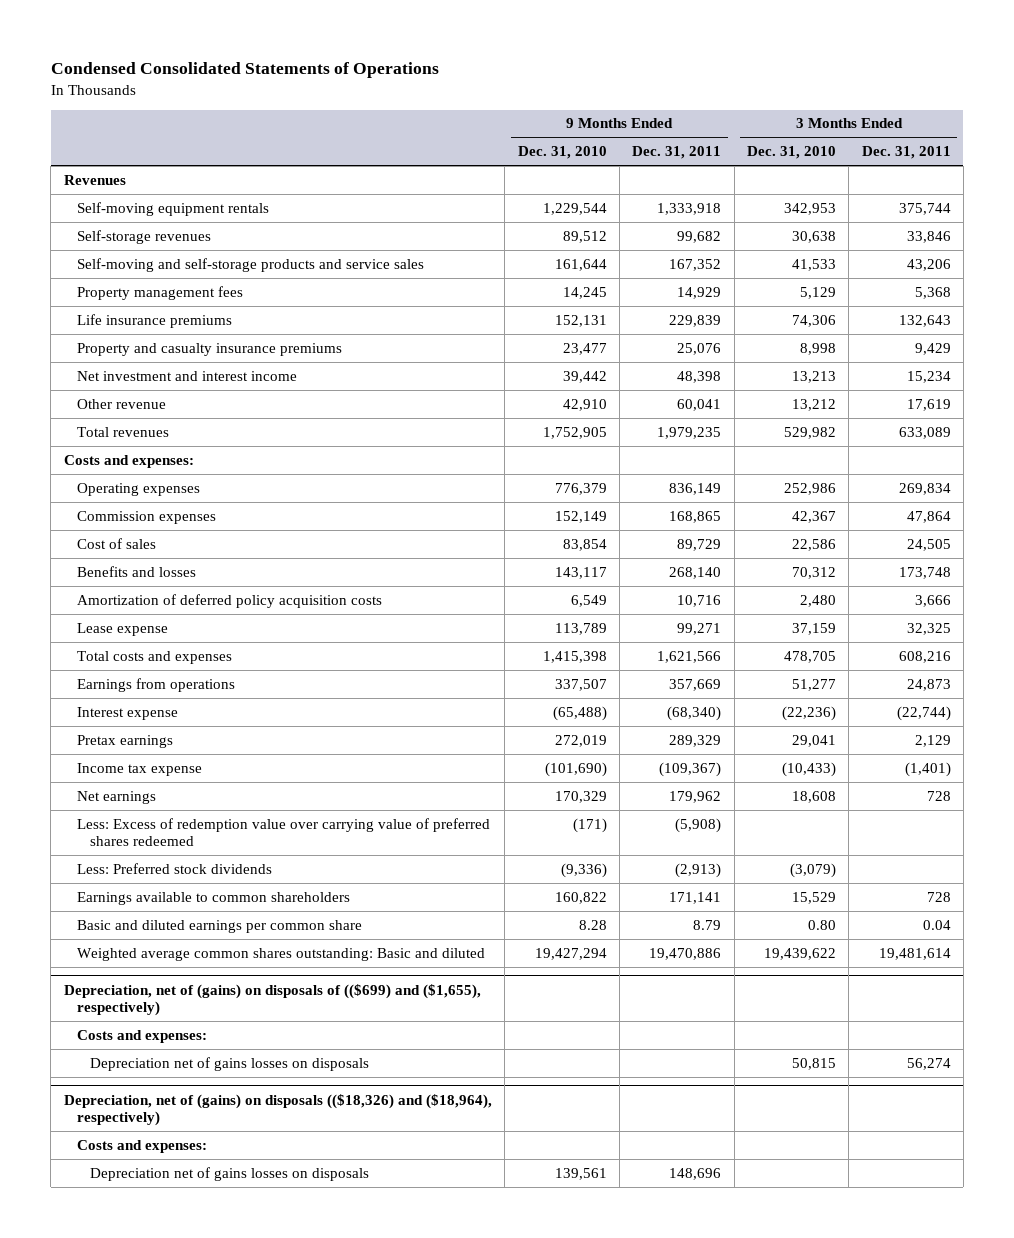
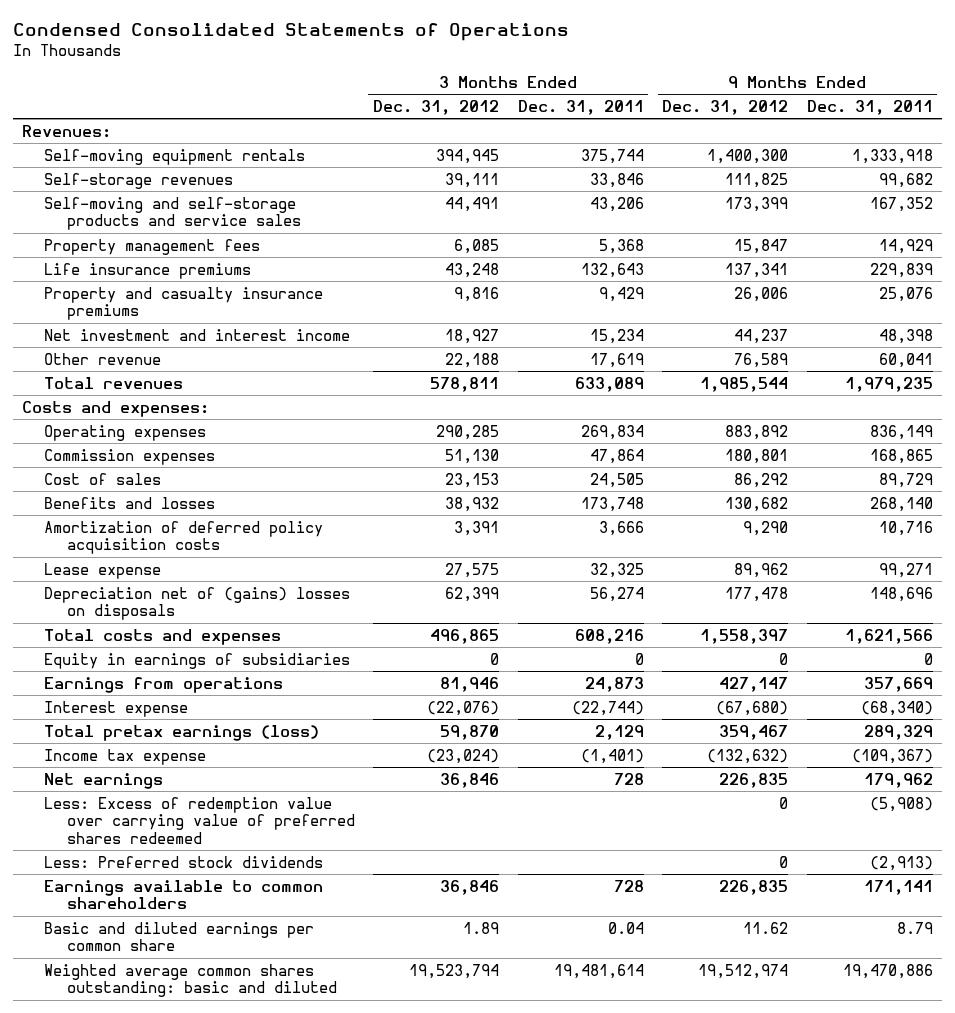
[517,146,607,160] Dec. 31, 2010 -> none
[746,146,836,160] Dec. 31, 2010 -> none
none -> [373,100,500,116] Dec. 31, 2012
none -> [662,100,789,116] Dec. 31, 2012
[63,174,126,185] Revenues -> [21,124,111,138] Revenues:
none -> [44,586,351,621] Depreciation net of (gains) losses on disposals
none -> [44,652,351,669] Equity in earnings of subsidiaries
[77,734,174,748] Pretax earnings -> [44,724,320,741] Total pretax earnings (loss)
[63,983,481,1017] Depreciation, net of (gains) on disposals of (($699) and ($1,655), respectively) -> none
[77,1029,208,1043] Costs and expenses: -> none
[90,1056,370,1071] Depreciation net of gains losses on disposals -> none
[63,1093,492,1127] Depreciation, net of (gains) on disposals (($18,326) and ($18,964), respectively) -> none
[77,1139,208,1153] Costs and expenses: -> none
[90,1166,370,1181] Depreciation net of gains losses on disposals -> none
[77,947,486,961] Weighted average common shares outstanding: Basic and diluted -> [44,963,337,998] Weighted average common shares outstanding: basic and diluted

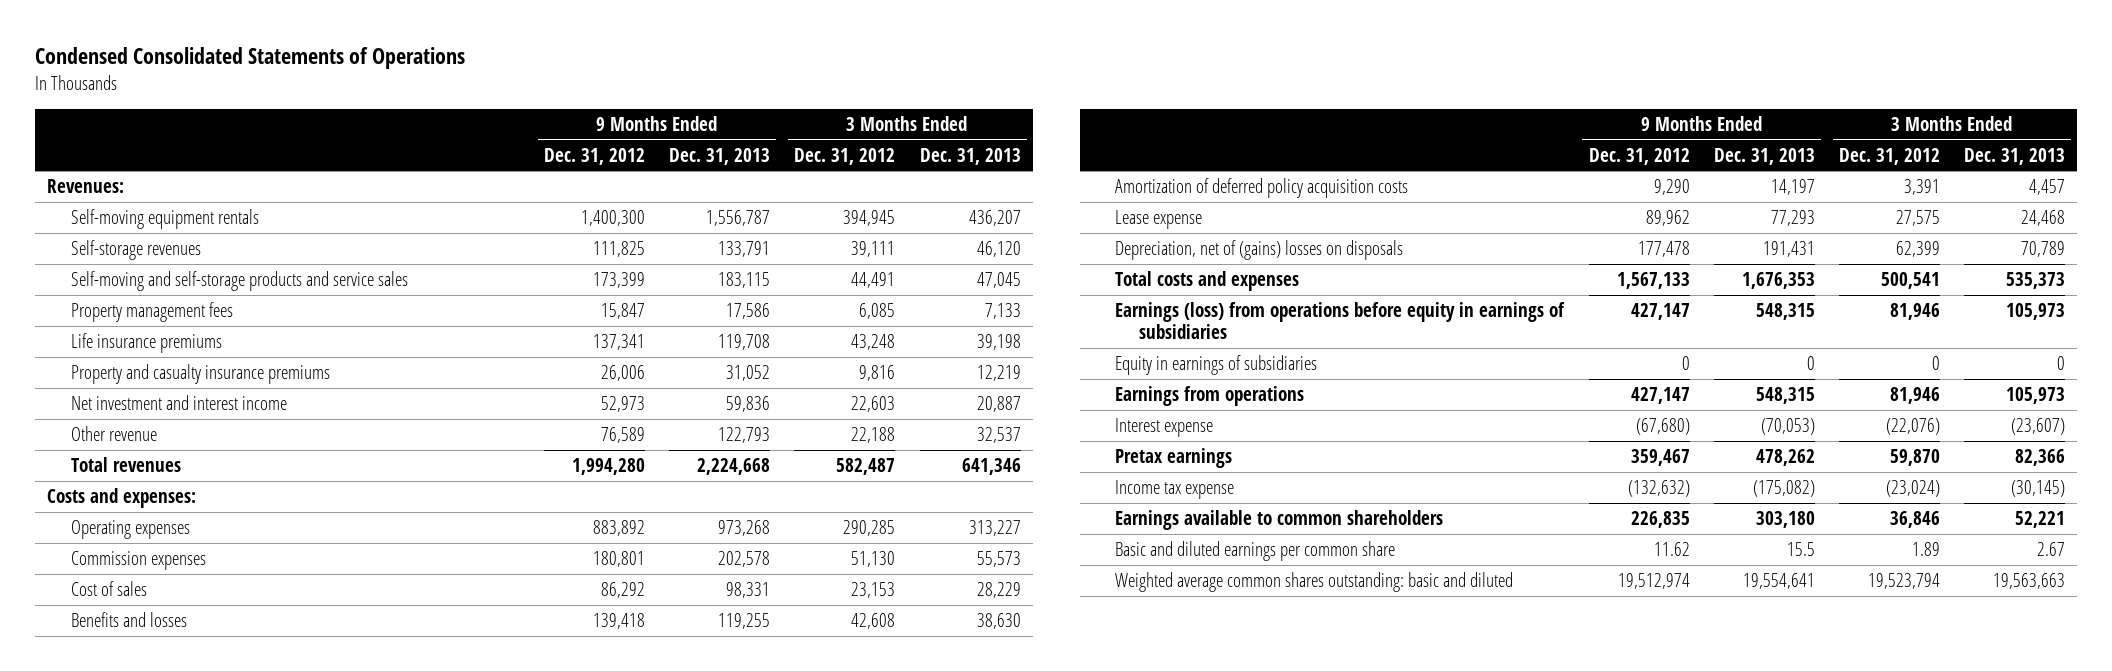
[517,100,644,116] Dec. 31, 2011 -> none
[806,100,933,116] Dec. 31, 2011 -> none
none -> [669,147,771,165] Dec. 31, 2013
none -> [919,147,1021,165] Dec. 31, 2013
[445,328,500,344] 18,927 -> [851,396,896,413] 22,603
[734,328,789,344] 44,237 -> [601,396,646,413] 52,973
[430,376,500,392] 578,811 -> [836,458,896,476] 582,487
[700,376,789,392] 1,985,544 -> [572,458,646,476] 1,994,280
[445,496,500,512] 38,932 -> [851,613,896,630] 42,608
[725,496,789,512] 130,682 -> [593,613,646,630] 139,418
[44,586,351,621] Depreciation net of (gains) losses on disposals -> [1115,240,1404,261] Depreciation, net of (gains) losses on disposals
[430,628,500,644] 496,865 -> [1880,272,1940,290] 500,541
[700,628,789,644] 1,558,397 -> [1616,272,1690,290] 1,567,133
none -> [1115,302,1566,340] Earnings (loss) from operations before equity in earnings of subsidiaries
[44,724,320,741] Total pretax earnings (loss) -> [1115,448,1233,469] Pretax earnings
[44,772,164,789] Net earnings -> none
[44,796,355,844] Less: Excess of redemption value over carrying value of preferred shares redeemed -> none
[44,855,324,868] Less: Preferred stock dividends -> none

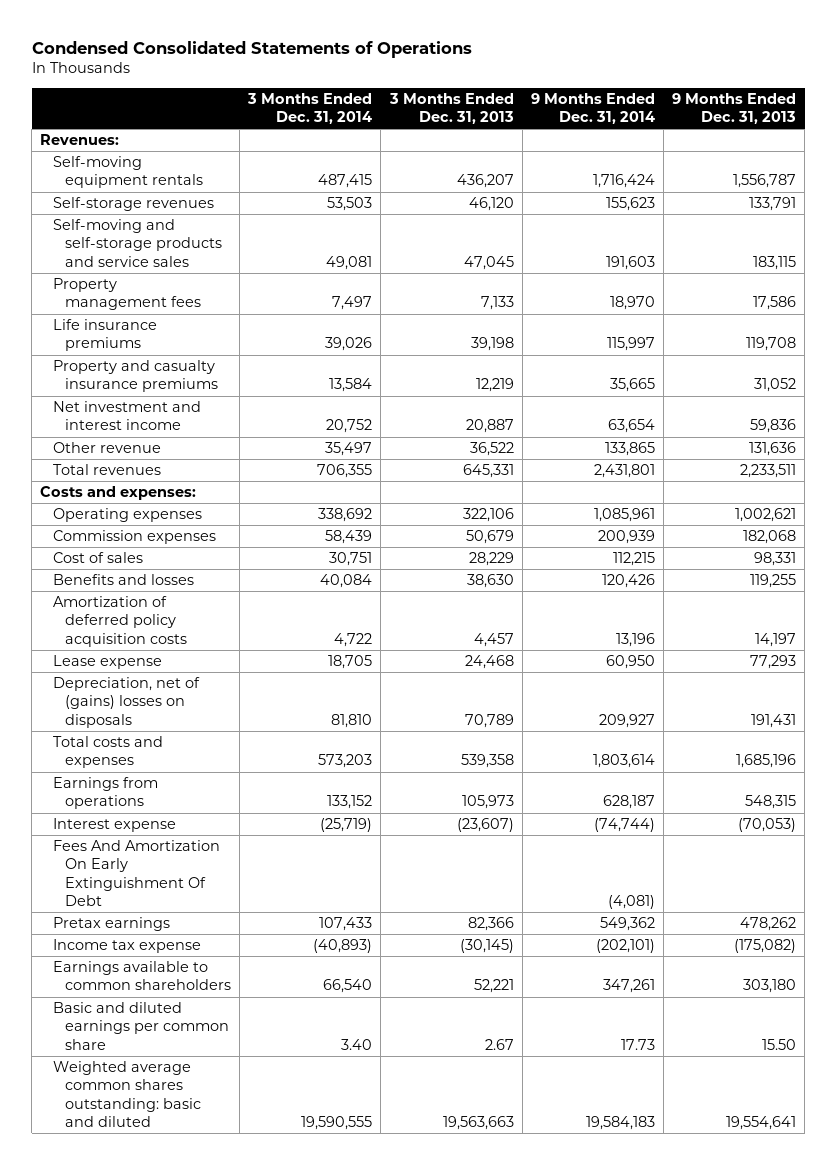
[544,147,646,165] Dec. 31, 2012 -> none
[794,147,896,165] Dec. 31, 2012 -> none
none -> [247,92,373,125] 3 Months Ended Dec. 31, 2014
none -> [530,92,655,125] 9 Months Ended Dec. 31, 2014
[718,427,771,444] 122,793 -> [748,442,796,457] 131,636
[976,427,1021,444] 32,537 -> [469,442,514,457] 36,522
[697,458,771,476] 2,224,668 -> [739,464,796,479] 2,233,511
[961,458,1021,476] 641,346 -> [462,464,514,479] 645,331
[718,520,771,537] 973,268 -> [734,508,796,523] 1,002,621
[968,520,1021,537] 313,227 -> [462,508,514,523] 322,106
[718,551,771,568] 202,578 -> [742,530,796,545] 182,068
[976,551,1021,568] 55,573 -> [465,530,514,545] 50,679
[1115,302,1566,340] Earnings (loss) from operations before equity in earnings of subsidiaries -> none
[1115,355,1318,376] Equity in earnings of subsidiaries -> none
[1741,272,1815,290] 1,676,353 -> [735,754,796,769] 1,685,196
[2005,272,2065,290] 535,373 -> [460,754,514,769] 539,358
none -> [52,840,220,906] Fees And Amortization On Early Extinguishment Of Debt
[1786,542,1815,557] 15.5 -> [761,1038,796,1050] 15.50

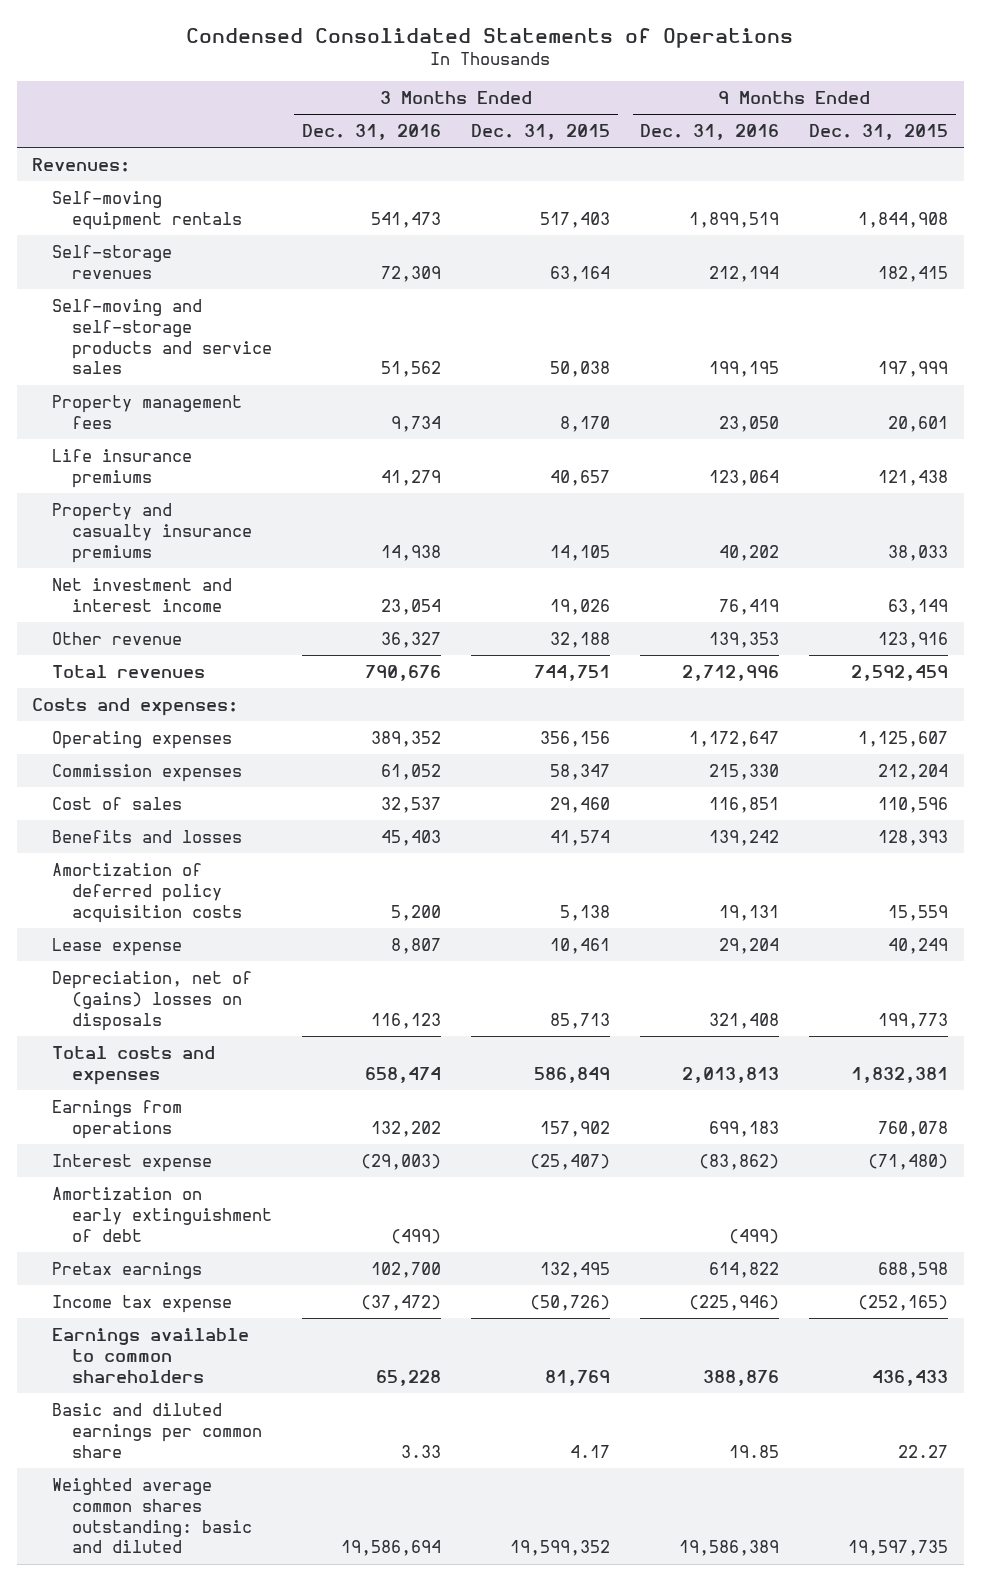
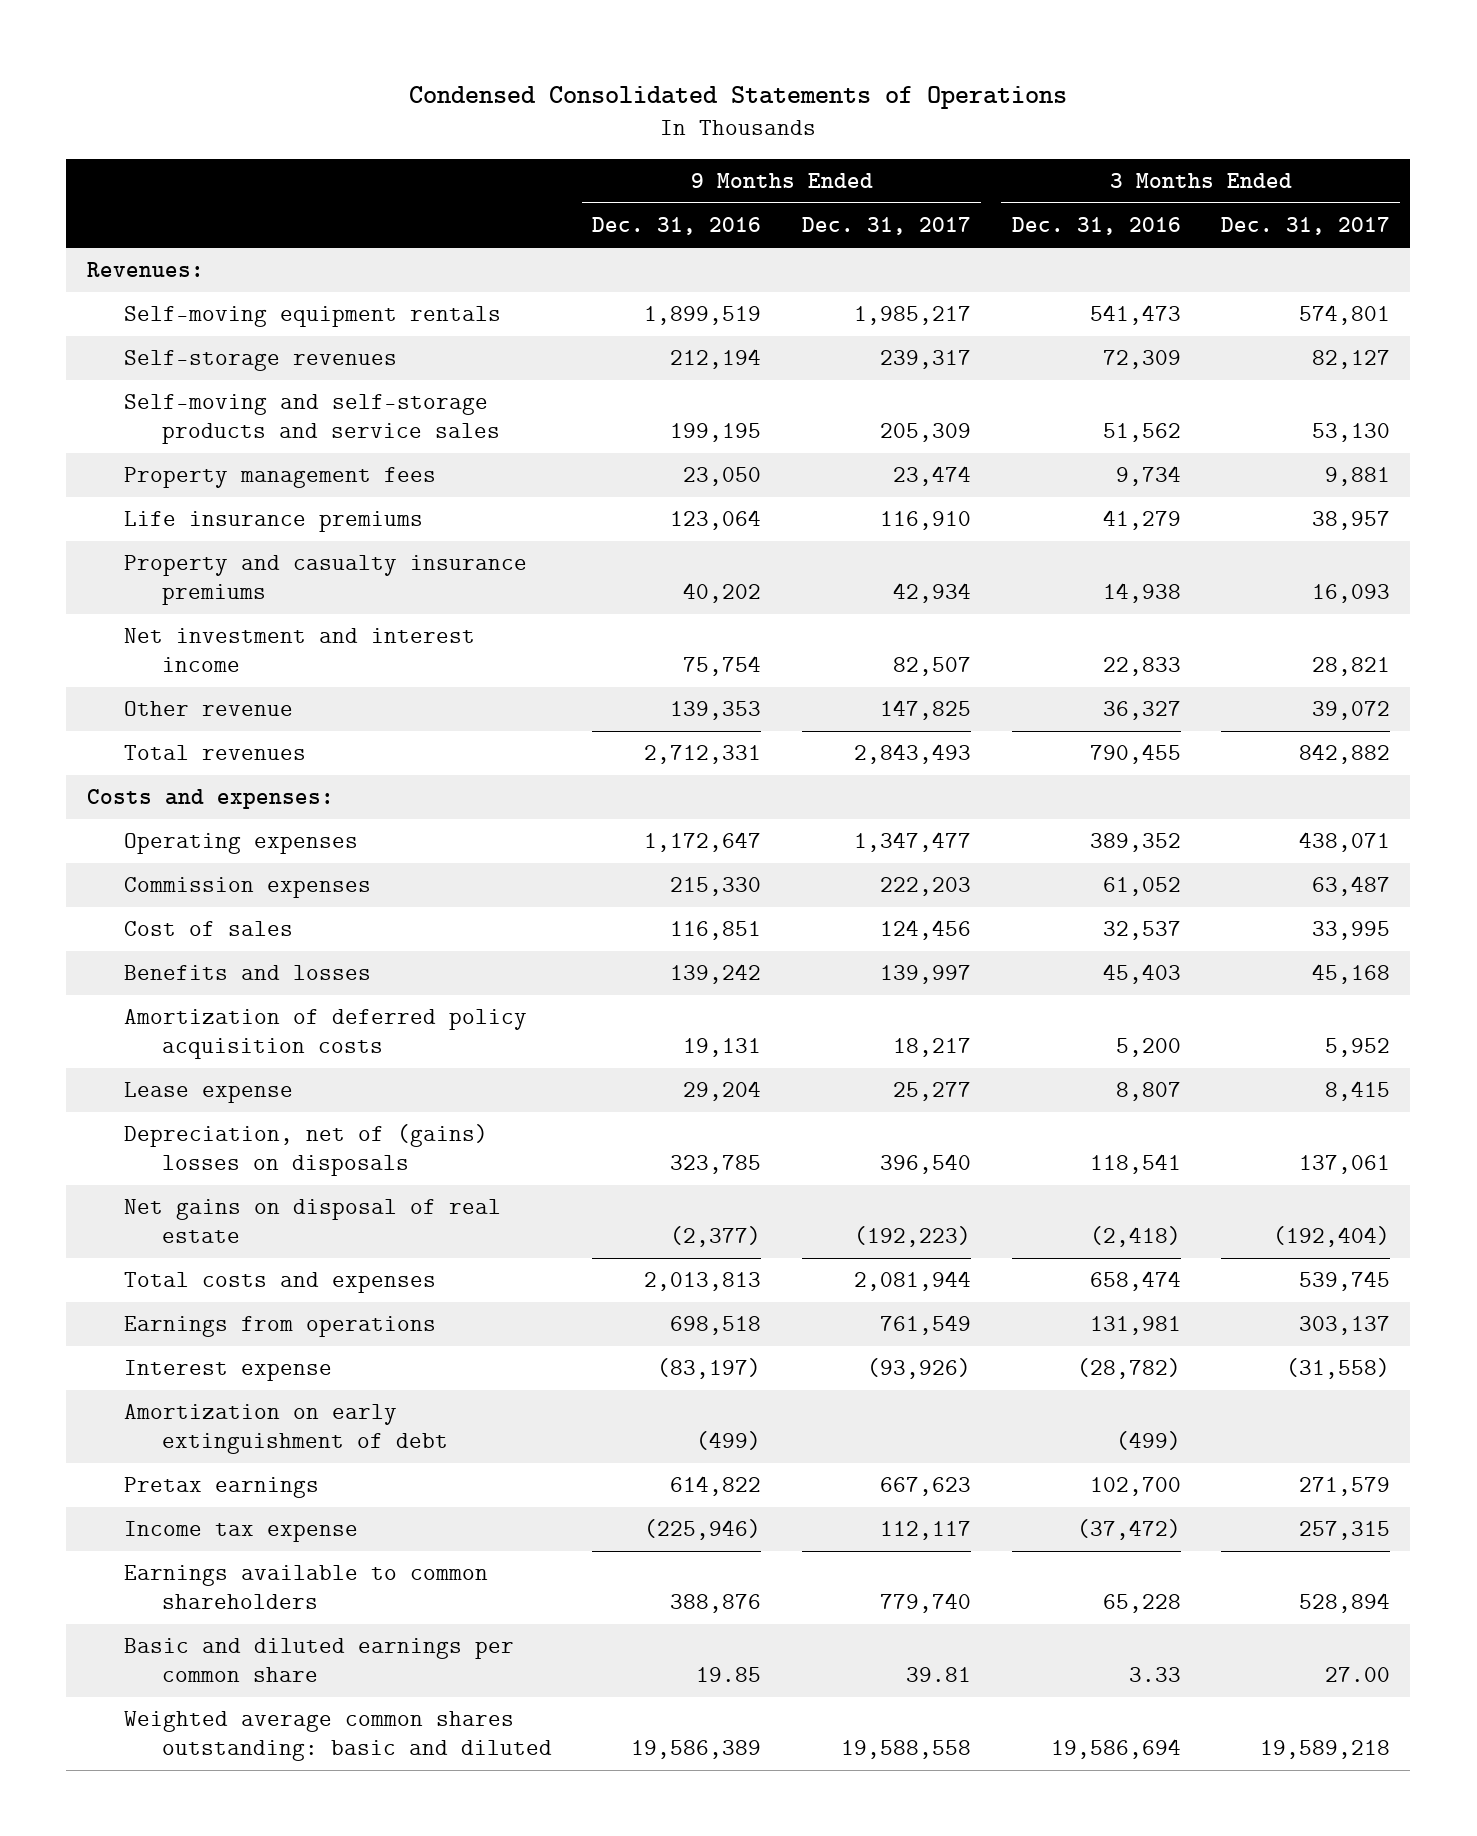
[470,123,610,140] Dec. 31, 2015 -> none
[809,123,949,140] Dec. 31, 2015 -> none
none -> [802,217,972,236] Dec. 31, 2017
none -> [1221,217,1391,236] Dec. 31, 2017
[380,598,441,615] 23,054 -> [1102,657,1181,677] 22,833
[719,598,780,615] 76,419 -> [683,656,762,677] 75,754
[364,664,441,681] 790,676 -> [1089,744,1181,765] 790,455
[682,664,780,681] 2,712,996 -> [644,745,762,765] 2,712,331
[370,1012,441,1029] 116,123 -> [1089,1154,1181,1175] 118,541
[709,1012,780,1029] 321,408 -> [670,1155,762,1175] 323,785
none -> [124,1199,502,1244] Net gains on disposal of real estate
[370,1120,441,1137] 132,202 -> [1089,1316,1181,1336] 131,981
[709,1120,780,1137] 699,183 -> [670,1316,762,1336] 698,518
[360,1153,441,1170] (29,003) -> [1076,1358,1181,1380] (28,782)
[699,1153,780,1170] (83,862) -> [657,1358,762,1380] (83,197)

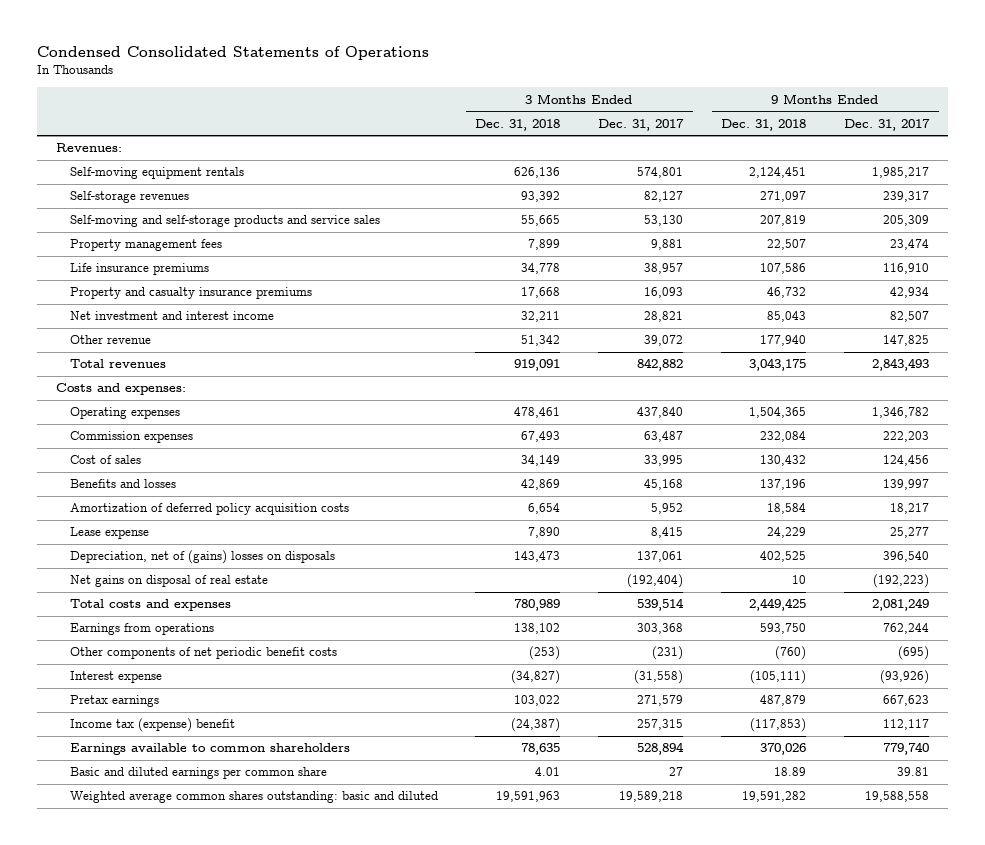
[592,217,762,236] Dec. 31, 2016 -> none
[1011,217,1181,236] Dec. 31, 2016 -> none
none -> [475,118,561,131] Dec. 31, 2018
none -> [721,118,807,131] Dec. 31, 2018
[854,832,972,853] 1,347,477 -> [872,407,930,419] 1,346,782
[1299,832,1391,853] 438,071 -> [637,407,684,419] 437,840
[854,1271,972,1292] 2,081,944 -> [872,598,930,612] 2,081,249
[1299,1271,1391,1292] 539,745 -> [637,598,685,612] 539,514
[880,1315,972,1336] 761,549 -> [883,623,930,635] 762,244
[1299,1316,1391,1336] 303,137 -> [637,623,684,635] 303,368
none -> [69,647,337,660] Other components of net periodic benefit costs
[124,1404,448,1455] Amortization on early extinguishment of debt -> none
[124,1521,359,1543] Income tax expense -> [69,718,235,733] Income tax (expense) benefit
[1325,1667,1391,1683] 27.00 -> [669,767,684,777] 27

